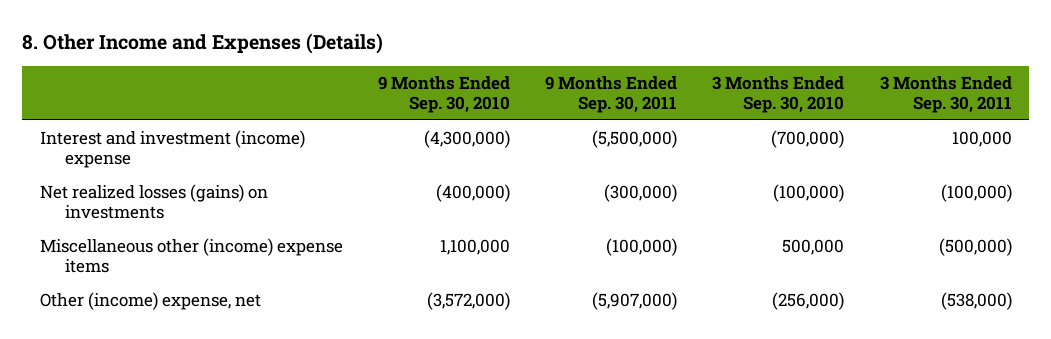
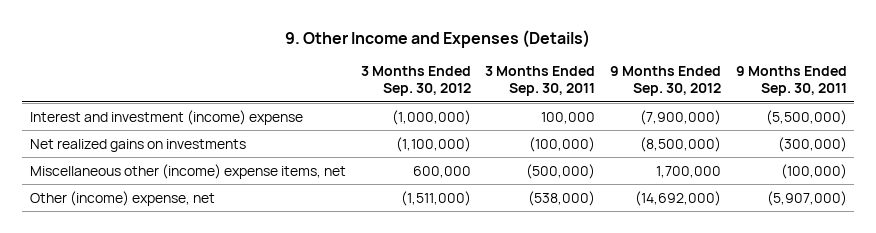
[22,32,384,54] 8. Other Income and Expenses (Details) -> [285,29,591,48] 9. Other Income and Expenses (Details)
[377,75,510,114] 9 Months Ended Sep. 30, 2010 -> none
[712,75,845,114] 3 Months Ended Sep. 30, 2010 -> none
none -> [360,66,471,97] 3 Months Ended Sep. 30, 2012
none -> [609,66,721,97] 9 Months Ended Sep. 30, 2012
[39,184,268,220] Net realized losses (gains) on investments -> [29,138,246,152] Net realized gains on investments
[39,238,343,274] Miscellaneous other (income) expense items -> [29,163,346,179] Miscellaneous other (income) expense items, net

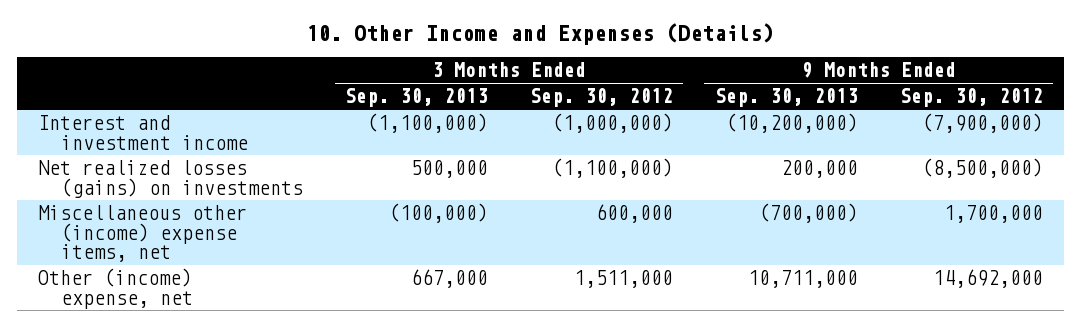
[285,29,591,48] 9. Other Income and Expenses (Details) -> [306,23,775,46] 10. Other Income and Expenses (Details)
[485,66,596,97] 3 Months Ended Sep. 30, 2011 -> none
[735,66,847,97] 9 Months Ended Sep. 30, 2011 -> none
none -> [345,88,489,108] Sep. 30, 2013
none -> [714,88,858,108] Sep. 30, 2013
[29,109,303,125] Interest and investment (income) expense -> [37,115,249,150] Interest and investment income
[29,138,246,152] Net realized gains on investments -> [37,160,304,198] Net realized losses (gains) on investments
[400,190,471,206] (1,511,000) -> [573,270,673,289] 1,511,000
[634,190,721,206] (14,692,000) -> [932,269,1043,289] 14,692,000

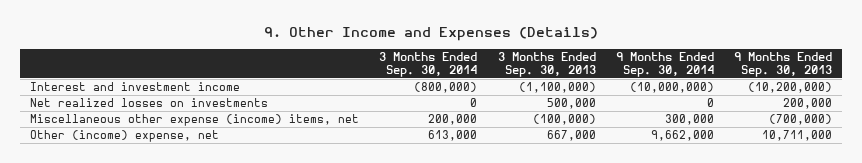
[306,23,775,46] 10. Other Income and Expenses (Details) -> [264,27,599,42] 9. Other Income and Expenses (Details)
[529,88,673,108] Sep. 30, 2012 -> none
[899,88,1043,108] Sep. 30, 2012 -> none
none -> [379,51,478,77] 3 Months Ended Sep. 30, 2014
none -> [615,51,714,77] 9 Months Ended Sep. 30, 2014
[37,160,304,198] Net realized losses (gains) on investments -> [30,98,269,108] Net realized losses on investments
[37,205,247,262] Miscellaneous other (income) expense items, net -> [30,114,360,127] Miscellaneous other expense (income) items, net

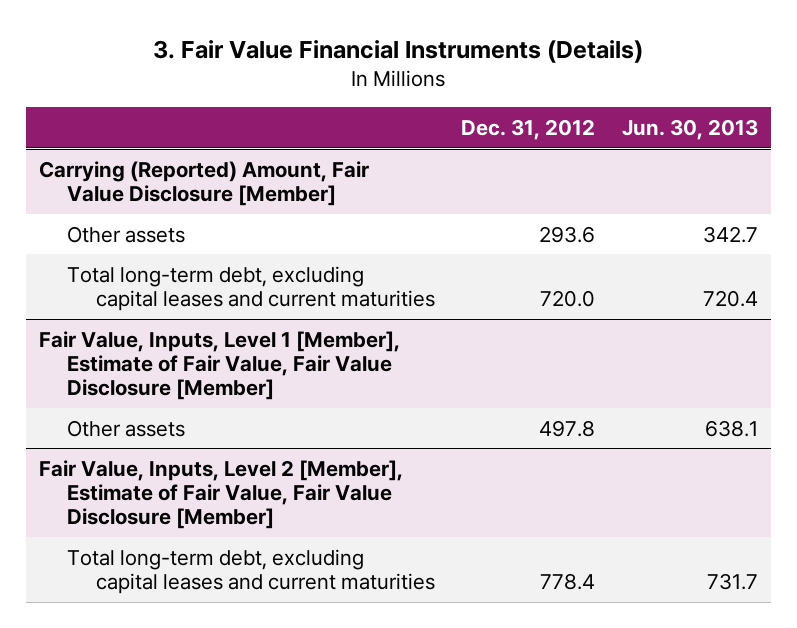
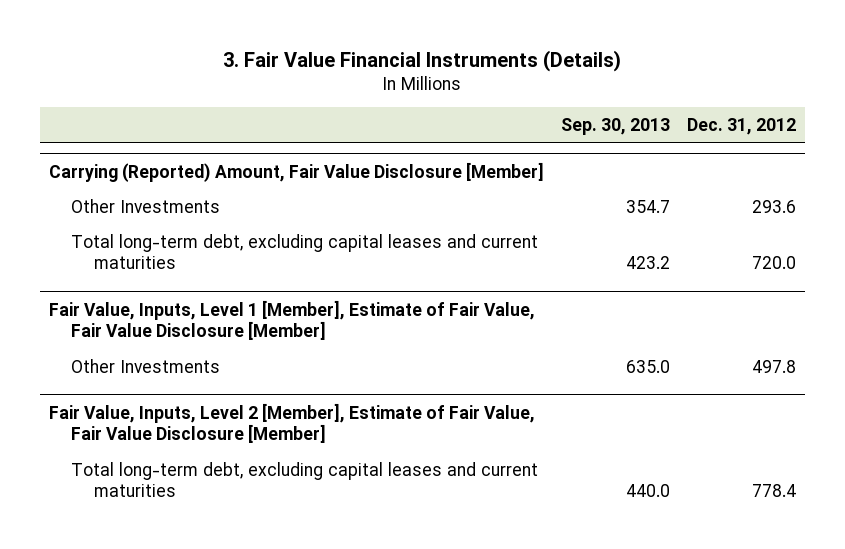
[621,118,758,140] Jun. 30, 2013 -> none
none -> [560,117,670,135] Sep. 30, 2013
[67,225,186,243] Other assets -> [71,198,221,213] Other Investments
[67,419,186,437] Other assets -> [71,358,221,373] Other Investments

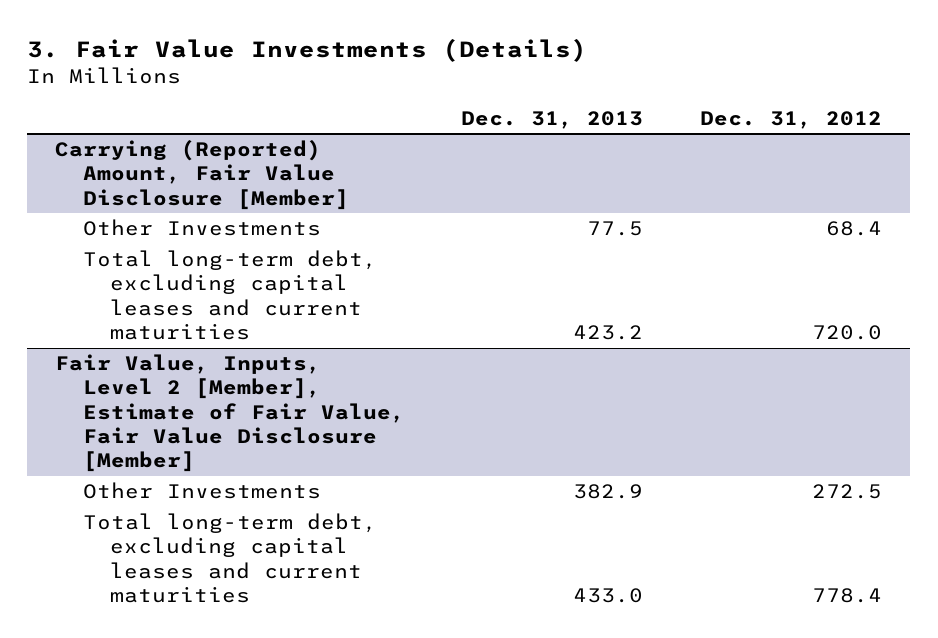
[223,49,622,72] 3. Fair Value Financial Instruments (Details) -> [27,38,588,63] 3. Fair Value Investments (Details)
[560,117,670,135] Sep. 30, 2013 -> none
none -> [461,110,644,129] Dec. 31, 2013
[752,199,797,213] 293.6 -> [826,221,883,237] 68.4
[48,299,535,341] Fair Value, Inputs, Level 1 [Member], Estimate of Fair Value, Fair Value Disclosure [Member] -> none
[71,358,221,373] Other Investments -> none
none -> [82,482,321,500] Other Investments

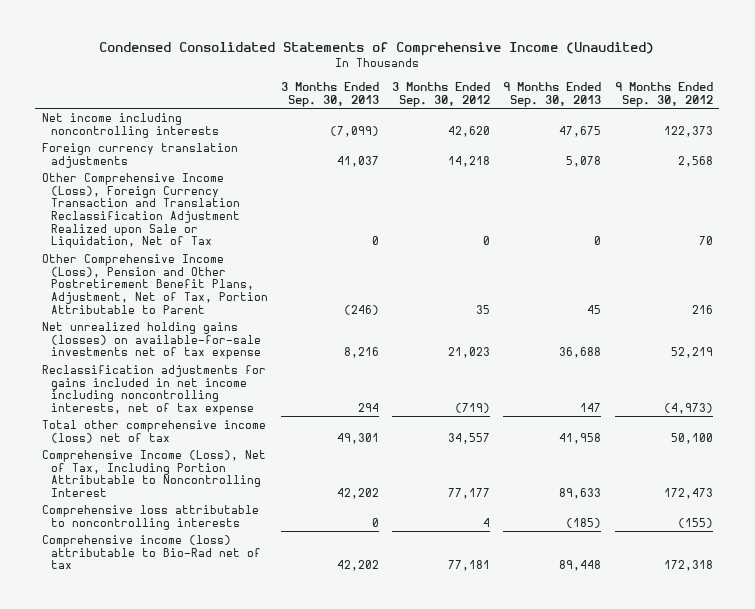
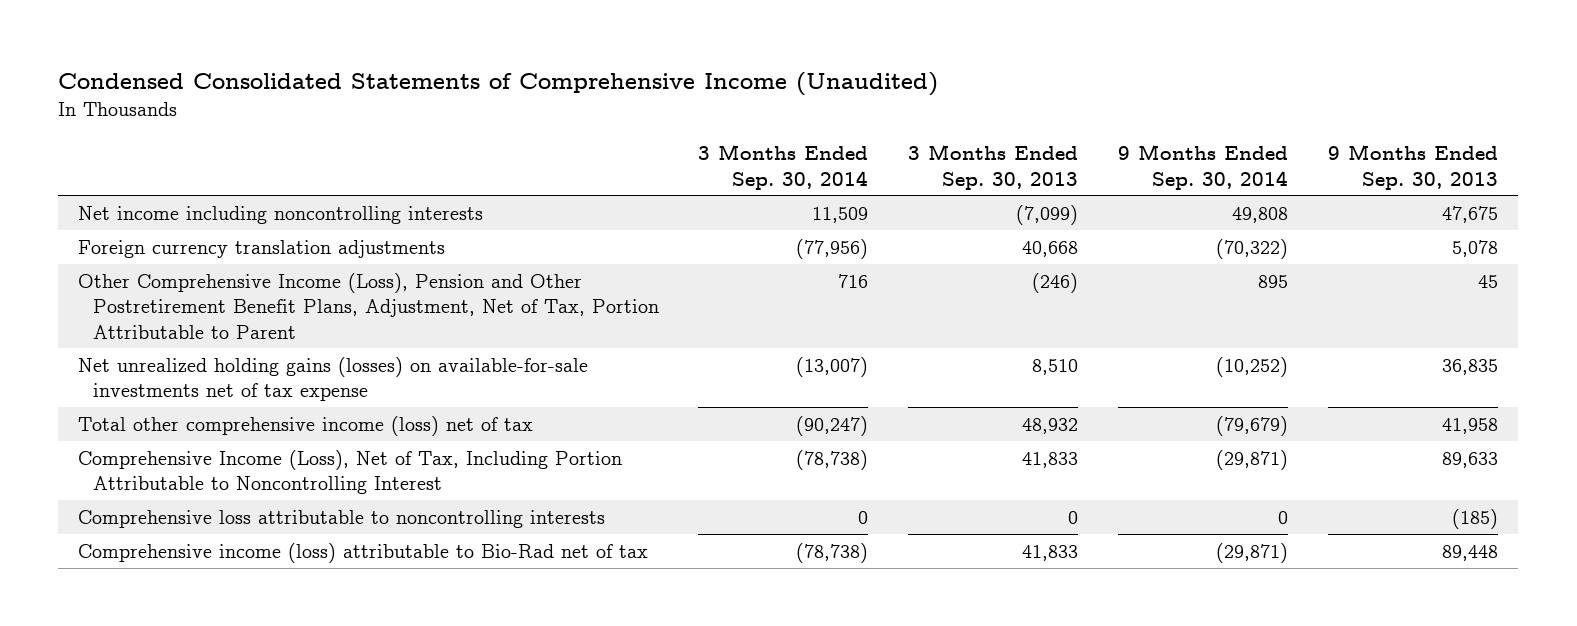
[392,82,491,107] 3 Months Ended Sep. 30, 2012 -> none
[614,82,713,107] 9 Months Ended Sep. 30, 2012 -> none
none -> [698,144,869,190] 3 Months Ended Sep. 30, 2014
none -> [1118,144,1289,190] 9 Months Ended Sep. 30, 2014
[42,172,240,249] Other Comprehensive Income (Loss), Foreign Currency Transaction and Translation Reclassification Adjustment Realized upon Sale or Liquidation, Net of Tax -> none
[336,155,379,167] 41,037 -> [1022,240,1079,257] 40,668
[42,364,267,415] Reclassification adjustments for gains included in net income including noncontrolling interests, net of tax expense -> none
[343,347,379,359] 8,216 -> [1032,358,1079,375] 8,510
[559,347,602,359] 36,688 -> [1442,358,1499,375] 36,835
[336,432,379,444] 49,301 -> [1022,417,1079,434] 48,932
[336,487,379,499] 42,202 -> [1022,451,1079,468] 41,833
[336,560,379,572] 42,202 -> [1022,544,1079,561] 41,833

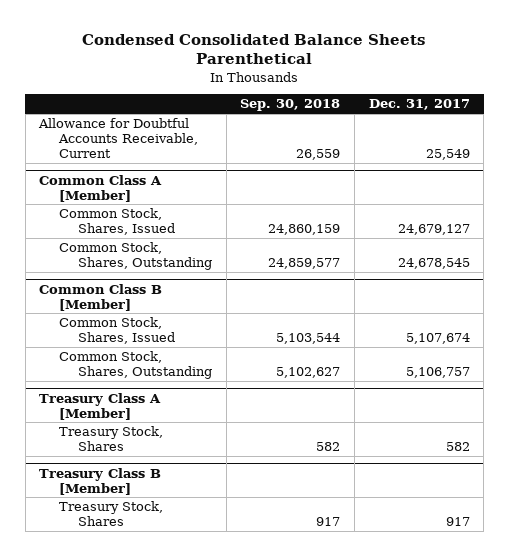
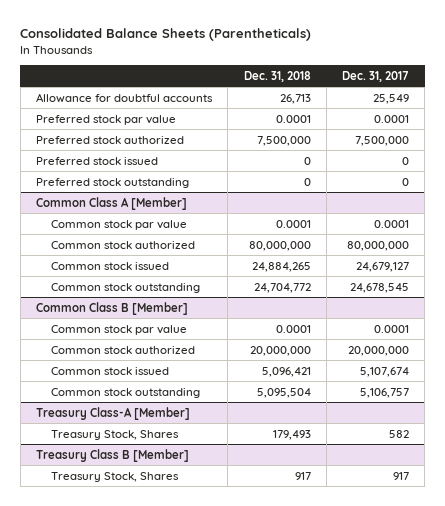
[82,33,426,65] Condensed Consolidated Balance Sheets Parenthetical -> [20,28,312,42] Consolidated Balance Sheets (Parentheticals)
[240,99,341,112] Sep. 30, 2018 -> none
none -> [243,70,311,82] Dec. 31, 2018
[38,118,198,159] Allowance for Doubtful Accounts Receivable, Current -> [36,92,214,103] Allowance for doubtful accounts
none -> [36,114,177,125] Preferred stock par value
none -> [36,135,185,144] Preferred stock authorized
none -> [36,156,159,165] Preferred stock issued
none -> [36,177,190,188] Preferred stock outstanding
none -> [50,219,187,230] Common stock par value
none -> [50,240,195,249] Common stock authorized
[58,208,176,236] Common Stock, Shares, Issued -> [50,261,169,270] Common stock issued
[58,242,213,271] Common Stock, Shares, Outstanding -> [50,282,200,293] Common stock outstanding
none -> [50,324,187,335] Common stock par value
none -> [50,345,195,354] Common stock authorized
[58,317,176,345] Common Stock, Shares, Issued -> [50,366,169,375] Common stock issued
[58,351,213,380] Common Stock, Shares, Outstanding -> [50,387,200,398] Common stock outstanding
[39,392,162,420] Treasury Class A [Member] -> [36,406,191,420] Treasury Class-A [Member]

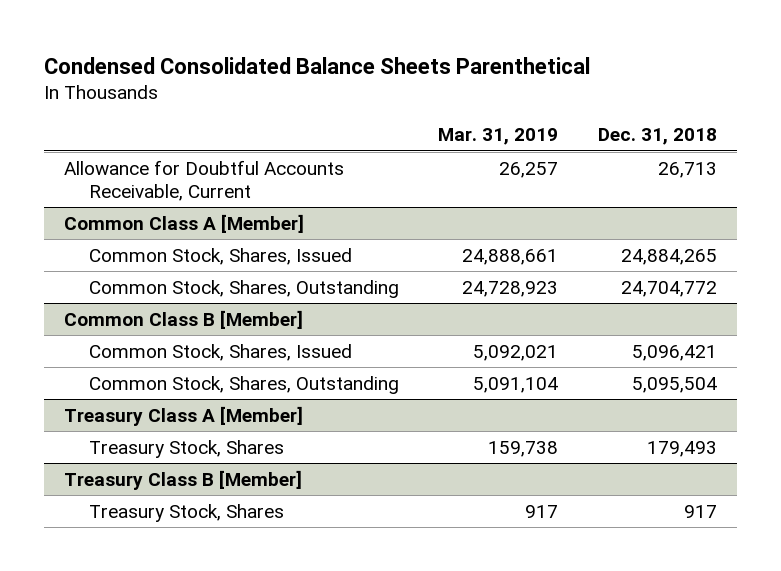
[20,28,312,42] Consolidated Balance Sheets (Parentheticals) -> [43,56,590,74] Condensed Consolidated Balance Sheets Parenthetical
[341,70,409,82] Dec. 31, 2017 -> none
none -> [438,128,559,146] Mar. 31, 2019
[36,114,177,125] Preferred stock par value -> none
[36,135,185,144] Preferred stock authorized -> none
[36,156,159,165] Preferred stock issued -> none
[36,177,190,188] Preferred stock outstanding -> none
[36,92,214,103] Allowance for doubtful accounts -> [63,159,344,201] Allowance for Doubtful Accounts Receivable, Current
[50,219,187,230] Common stock par value -> none
[50,240,195,249] Common stock authorized -> none
[50,261,169,270] Common stock issued -> [88,247,352,265] Common Stock, Shares, Issued
[50,282,200,293] Common stock outstanding -> [88,279,399,298] Common Stock, Shares, Outstanding
[50,324,187,335] Common stock par value -> none
[50,345,195,354] Common stock authorized -> none
[50,366,169,375] Common stock issued -> [88,343,352,361] Common Stock, Shares, Issued
[50,387,200,398] Common stock outstanding -> [88,375,399,394] Common Stock, Shares, Outstanding
[36,406,191,420] Treasury Class-A [Member] -> [63,405,303,426] Treasury Class A [Member]

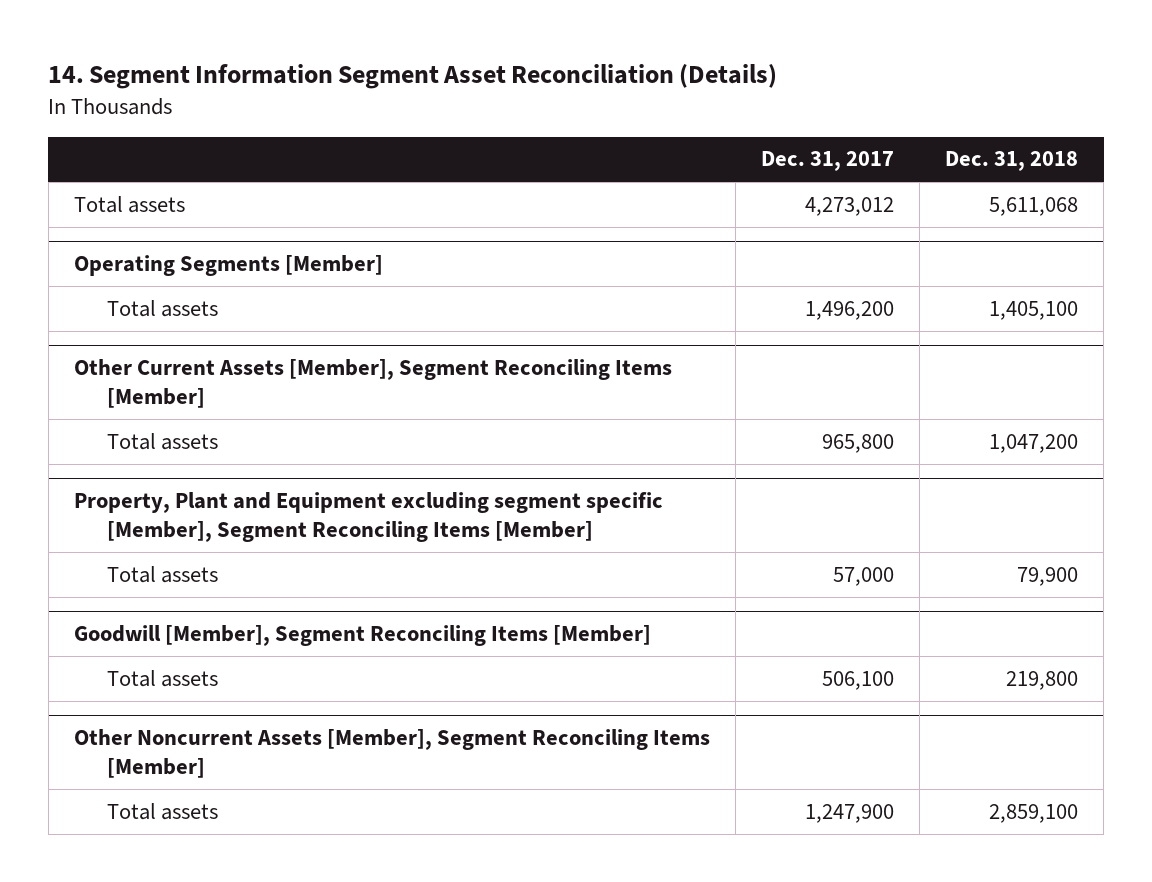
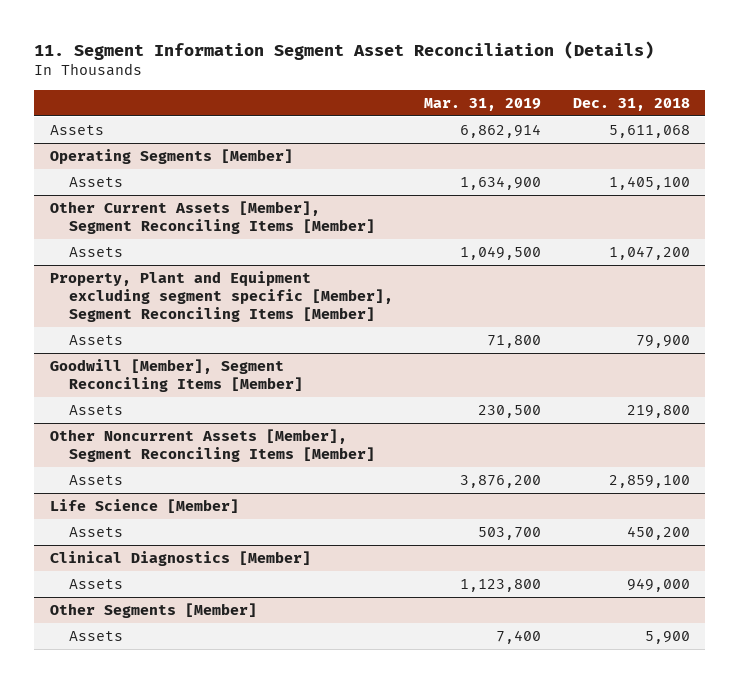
[48,64,778,90] 14. Segment Information Segment Asset Reconciliation (Details) -> [33,41,654,61] 11. Segment Information Segment Asset Reconciliation (Details)
[760,151,894,172] Dec. 31, 2017 -> none
none -> [424,97,542,111] Mar. 31, 2019
[73,195,185,213] Total assets -> [49,124,104,135] Assets
[106,299,218,317] Total assets -> [68,176,123,187] Assets
[106,432,218,450] Total assets -> [68,246,123,257] Assets
[106,565,218,583] Total assets -> [68,334,123,345] Assets
[106,669,218,687] Total assets -> [68,404,123,415] Assets
[106,802,218,820] Total assets -> [68,474,123,485] Assets
none -> [49,498,239,513] Life Science [Member]
none -> [68,526,123,537] Assets
none -> [49,550,311,566] Clinical Diagnostics [Member]
none -> [68,578,123,589] Assets
none -> [49,602,257,618] Other Segments [Member]
none -> [68,630,123,641] Assets

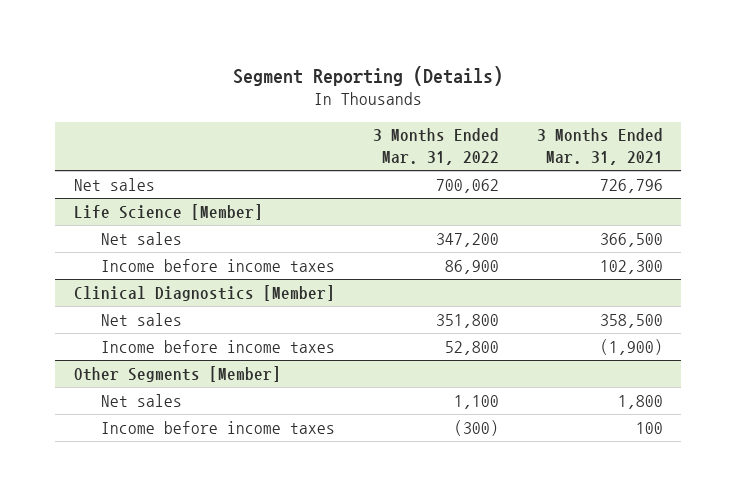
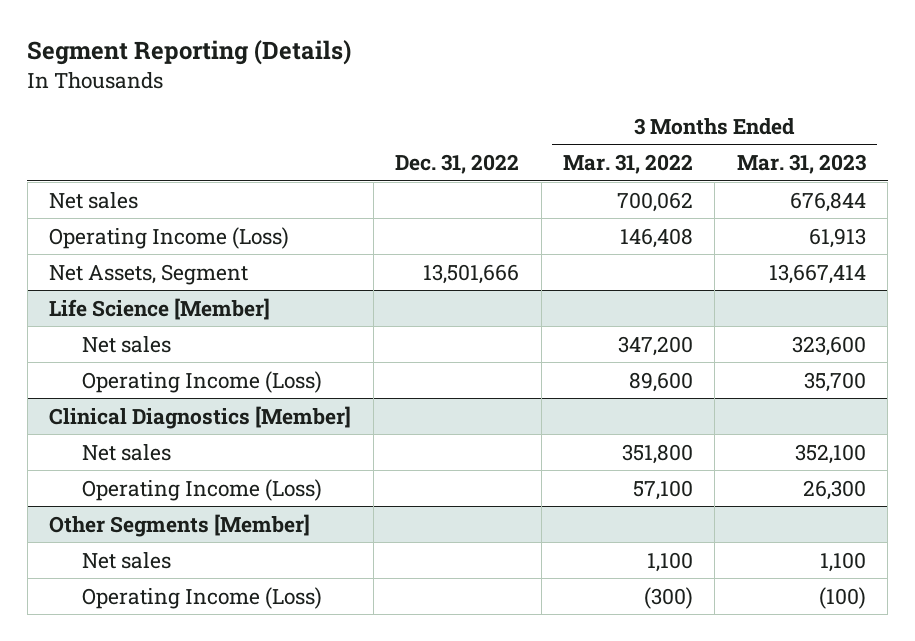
[536,128,663,166] 3 Months Ended Mar. 31, 2021 -> none
none -> [395,154,520,175] Dec. 31, 2022
none -> [736,154,866,175] Mar. 31, 2023
none -> [49,226,290,249] Operating Income (Loss)
none -> [49,263,249,285] Net Assets, Segment
[100,258,335,272] Income before income taxes -> none
none -> [82,370,323,393] Operating Income (Loss)
[100,339,335,353] Income before income taxes -> none
none -> [82,478,323,501] Operating Income (Loss)
[100,420,335,434] Income before income taxes -> none
none -> [82,586,323,609] Operating Income (Loss)

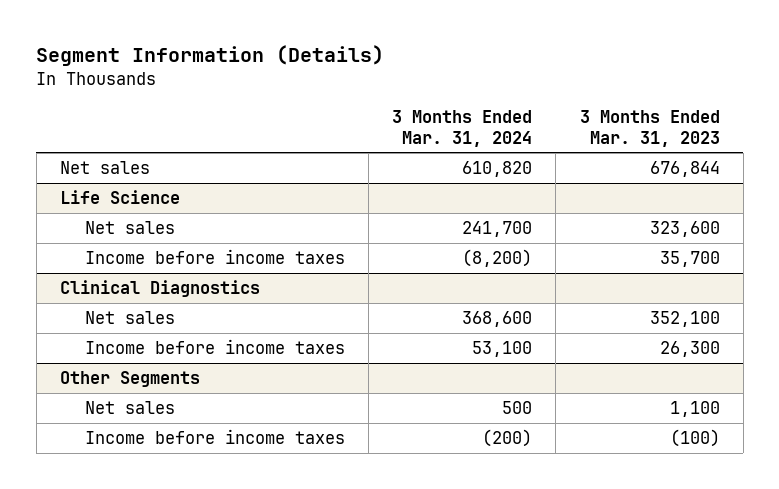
[27,40,352,66] Segment Reporting (Details) -> [36,45,385,67] Segment Information (Details)
[395,154,520,175] Dec. 31, 2022 -> none
[563,154,694,175] Mar. 31, 2022 -> none
none -> [392,109,533,147] 3 Months Ended Mar. 31, 2024
[49,226,290,249] Operating Income (Loss) -> none
[49,263,249,285] Net Assets, Segment -> none
[49,297,271,320] Life Science [Member] -> [59,190,180,205] Life Science
[82,370,323,393] Operating Income (Loss) -> [84,249,345,265] Income before income taxes
[49,405,352,429] Clinical Diagnostics [Member] -> [59,280,260,298] Clinical Diagnostics
[82,478,323,501] Operating Income (Loss) -> [84,339,345,355] Income before income taxes
[49,513,311,537] Other Segments [Member] -> [59,371,200,388] Other Segments
[82,586,323,609] Operating Income (Loss) -> none
none -> [84,429,345,445] Income before income taxes

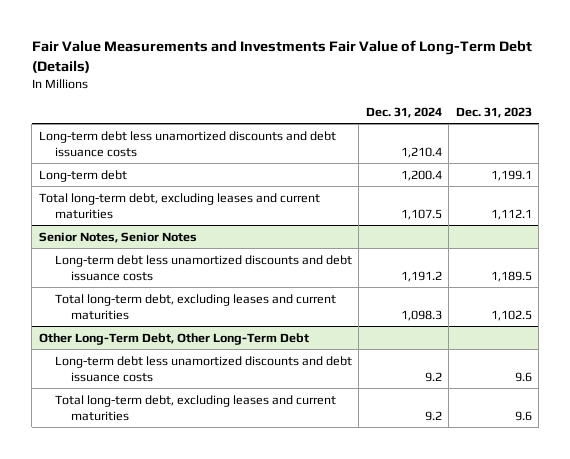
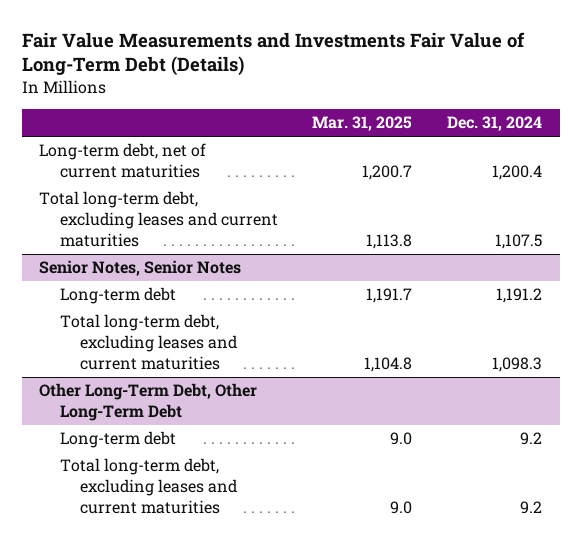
[455,106,532,118] Dec. 31, 2023 -> none
none -> [312,116,413,132] Mar. 31, 2025
[38,130,336,157] Long-term debt less unamortized discounts and debt issuance costs -> none
[38,169,127,182] Long-term debt -> [39,143,207,179] Long-term debt, net of current maturities
[54,254,352,281] Long-term debt less unamortized discounts and debt issuance costs -> [59,287,176,305] Long-term debt
[54,355,352,382] Long-term debt less unamortized discounts and debt issuance costs -> [59,431,176,449] Long-term debt

